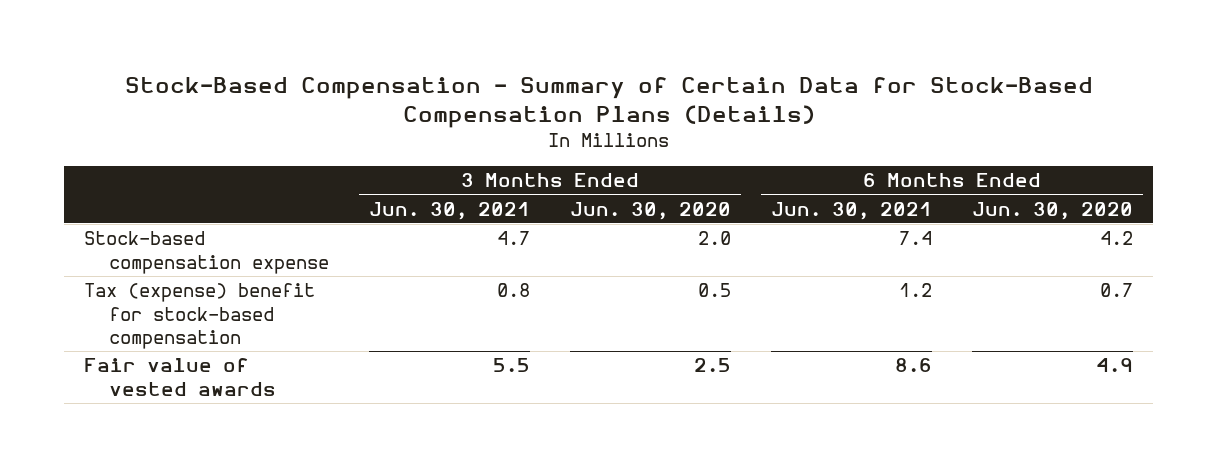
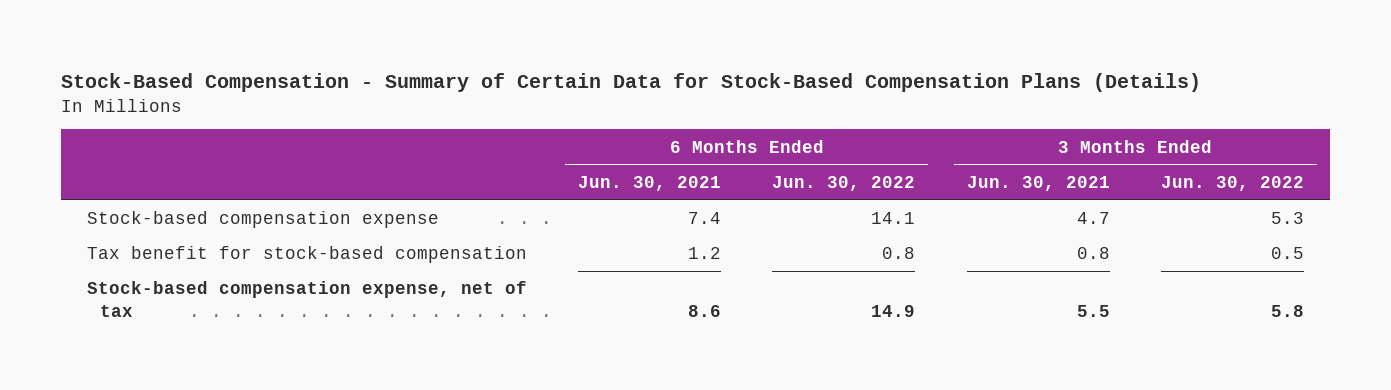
[570,201,732,220] Jun. 30, 2020 -> none
[972,201,1134,220] Jun. 30, 2020 -> none
none -> [772,175,916,191] Jun. 30, 2022
none -> [1161,175,1305,191] Jun. 30, 2022
[84,283,316,349] Tax (expense) benefit for stock-based compensation -> [86,246,527,264] Tax benefit for stock-based compensation
[84,358,276,396] Fair value of vested awards -> [86,281,527,318] Stock-based compensation expense, net of tax

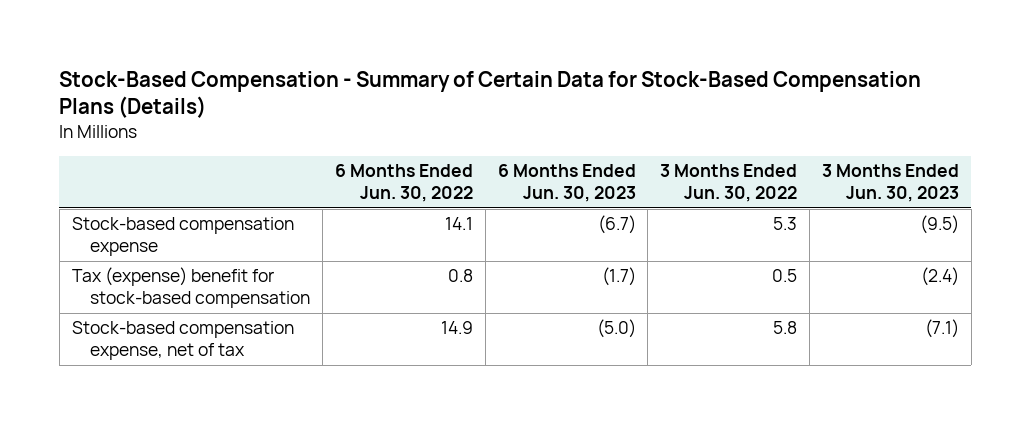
[577,175,721,191] Jun. 30, 2021 -> none
[966,175,1110,191] Jun. 30, 2021 -> none
none -> [497,164,636,203] 6 Months Ended Jun. 30, 2023
none -> [821,164,959,203] 3 Months Ended Jun. 30, 2023
[86,246,527,264] Tax benefit for stock-based compensation -> [71,267,311,309] Tax (expense) benefit for stock-based compensation

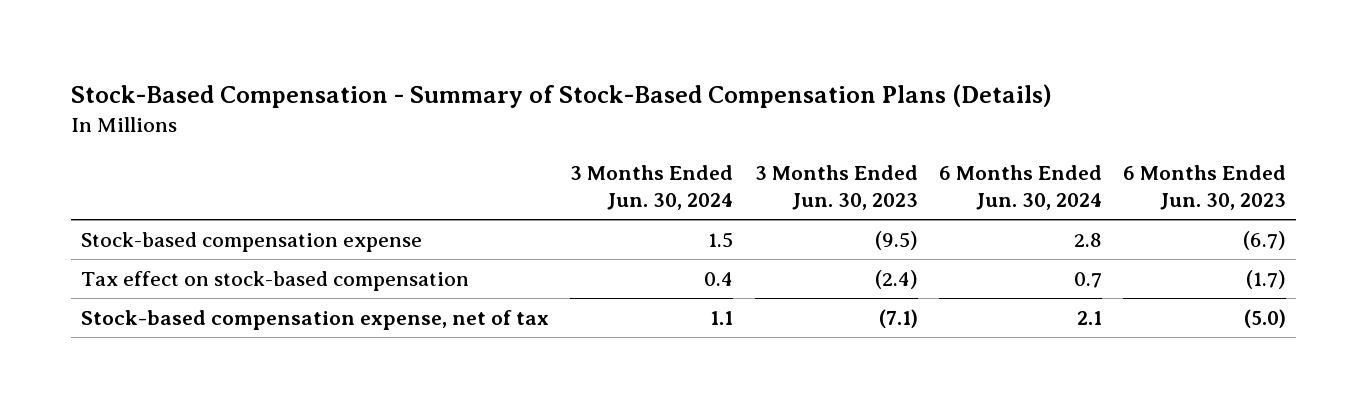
[59,70,922,119] Stock-Based Compensation - Summary of Certain Data for Stock-Based Compensation Plans (Details) -> [70,84,1052,109] Stock-Based Compensation - Summary of Stock-Based Compensation Plans (Details)
[334,164,473,203] 6 Months Ended Jun. 30, 2022 -> none
[660,164,798,203] 3 Months Ended Jun. 30, 2022 -> none
none -> [570,164,734,210] 3 Months Ended Jun. 30, 2024
none -> [938,164,1102,210] 6 Months Ended Jun. 30, 2024
[71,267,311,309] Tax (expense) benefit for stock-based compensation -> [81,270,470,291] Tax effect on stock-based compensation

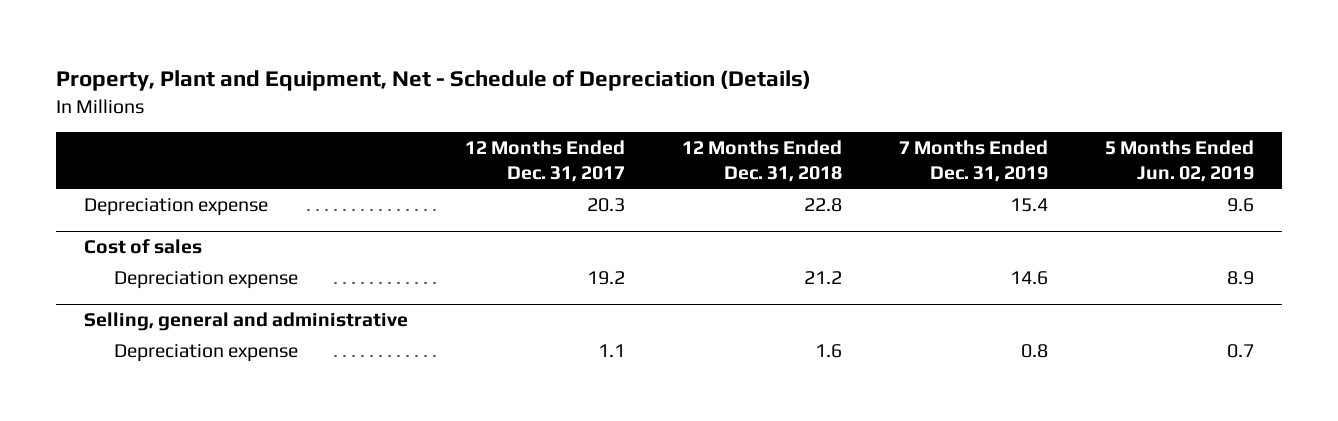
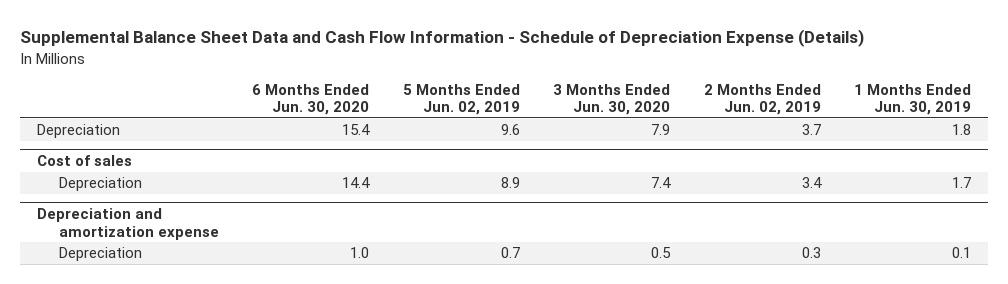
[56,70,812,92] Property, Plant and Equipment, Net - Schedule of Depreciation (Details) -> [20,29,865,48] Supplemental Balance Sheet Data and Cash Flow Information - Schedule of Depreciation Expense (Details)
[465,139,626,183] 12 Months Ended Dec. 31, 2017 -> none
[681,139,842,183] 12 Months Ended Dec. 31, 2018 -> none
[898,139,1048,183] 7 Months Ended Dec. 31, 2019 -> none
none -> [252,83,370,116] 6 Months Ended Jun. 30, 2020
none -> [553,83,671,116] 3 Months Ended Jun. 30, 2020
none -> [703,83,821,116] 2 Months Ended Jun. 02, 2019
none -> [854,83,972,116] 1 Months Ended Jun. 30, 2019
[84,197,269,216] Depreciation expense -> [37,124,121,139] Depreciation
[84,312,409,332] Selling, general and administrative -> none
[114,270,299,289] Depreciation expense -> [58,177,142,192] Depreciation
none -> [37,208,219,240] Depreciation and amortization expense
[114,343,299,362] Depreciation expense -> [58,247,142,262] Depreciation

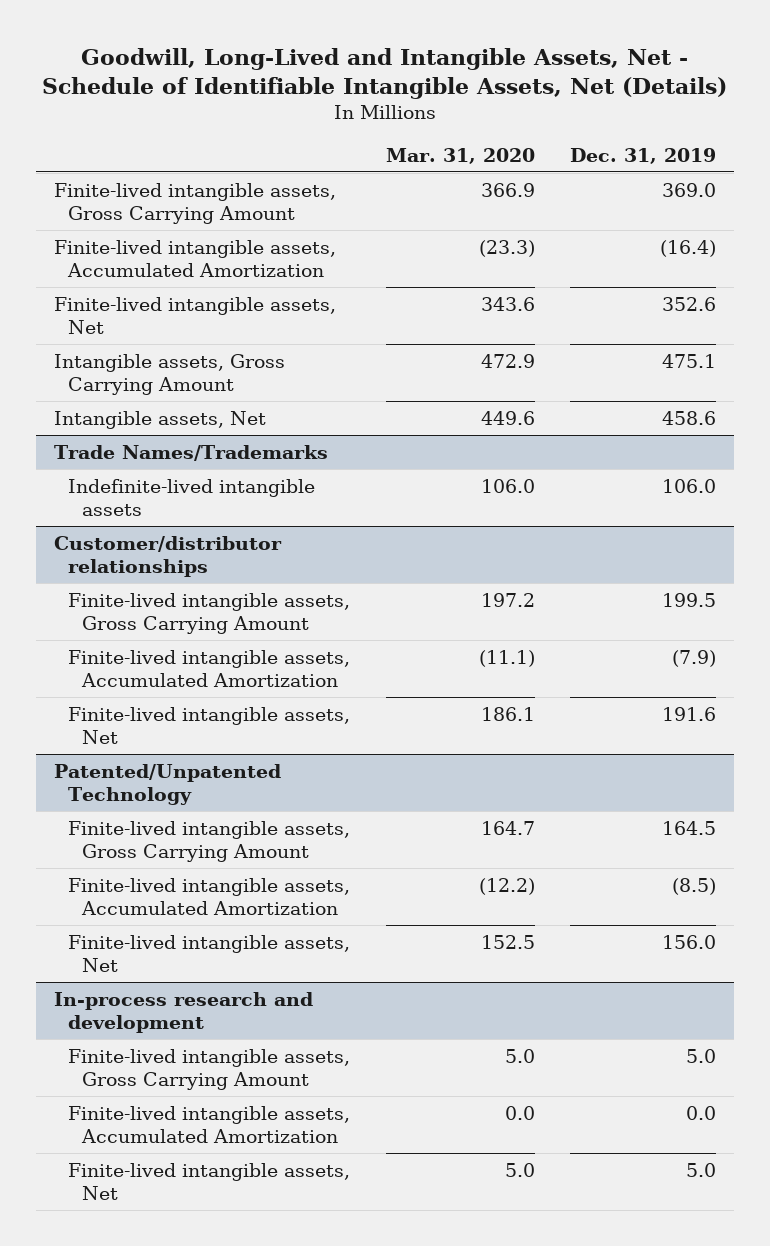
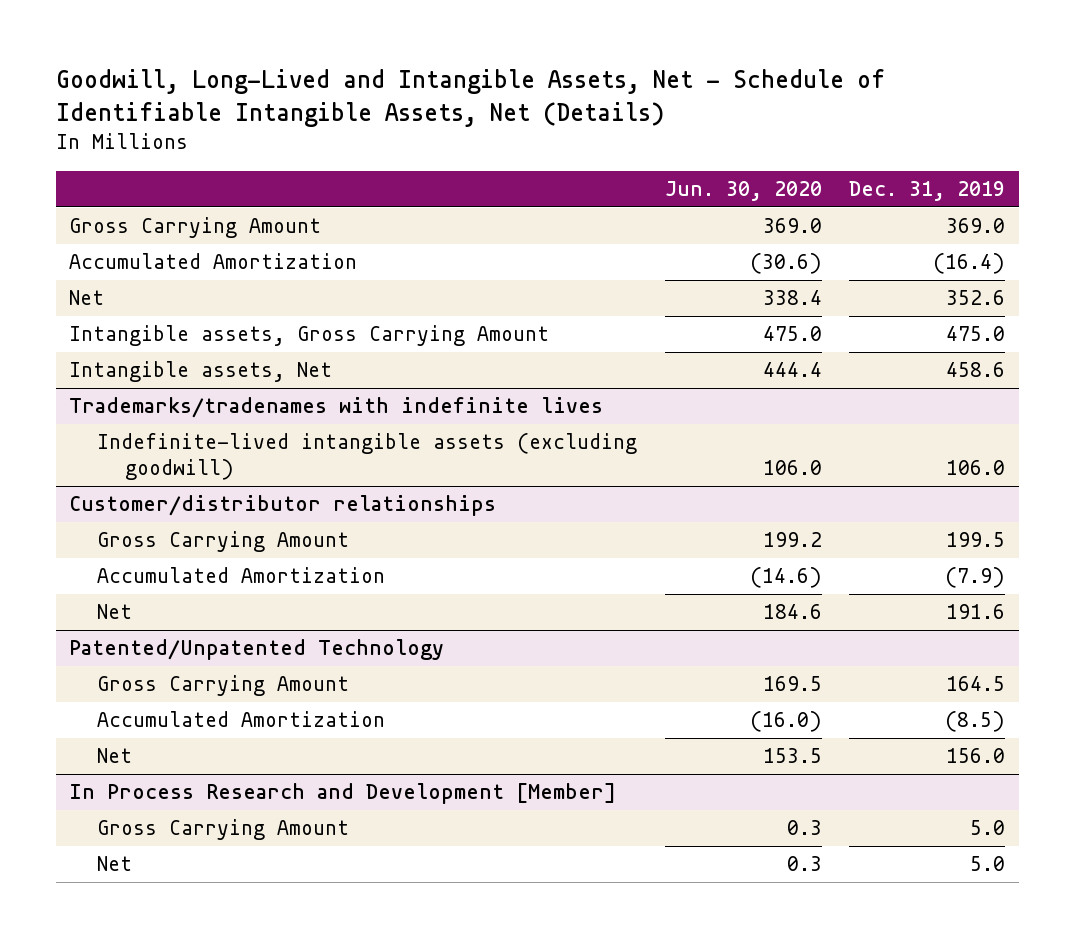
[385,147,535,164] Mar. 31, 2020 -> none
none -> [664,180,822,201] Jun. 30, 2020
[53,182,336,224] Finite-lived intangible assets, Gross Carrying Amount -> [69,217,322,239] Gross Carrying Amount
[53,239,336,277] Finite-lived intangible assets, Accumulated Amortization -> [69,253,358,270] Accumulated Amortization
[53,296,336,334] Finite-lived intangible assets, Net -> [69,290,105,306] Net
[662,353,717,368] 475.1 -> [945,326,1005,342] 475.0
[53,444,328,461] Trade Names/Trademarks -> [69,397,604,419] Trademarks/tradenames with indefinite lives
[67,478,315,516] Indefinite-lived intangible assets -> [97,433,638,481] Indefinite-lived intangible assets (excluding goodwill)
[67,592,350,634] Finite-lived intangible assets, Gross Carrying Amount -> [97,531,350,553] Gross Carrying Amount
[67,649,350,687] Finite-lived intangible assets, Accumulated Amortization -> [97,567,386,584] Accumulated Amortization
[67,706,350,744] Finite-lived intangible assets, Net -> [97,604,133,620] Net
[67,1105,350,1143] Finite-lived intangible assets, Accumulated Amortization -> none
[67,820,350,862] Finite-lived intangible assets, Gross Carrying Amount -> [97,675,350,697] Gross Carrying Amount
[67,877,350,915] Finite-lived intangible assets, Accumulated Amortization -> [97,711,386,728] Accumulated Amortization
[67,934,350,972] Finite-lived intangible assets, Net -> [97,748,133,764] Net
[53,991,313,1033] In-process research and development -> [69,783,617,805] In Process Research and Development [Member]
[67,1048,350,1090] Finite-lived intangible assets, Gross Carrying Amount -> [97,819,350,841] Gross Carrying Amount
[67,1162,350,1200] Finite-lived intangible assets, Net -> [97,856,133,872] Net

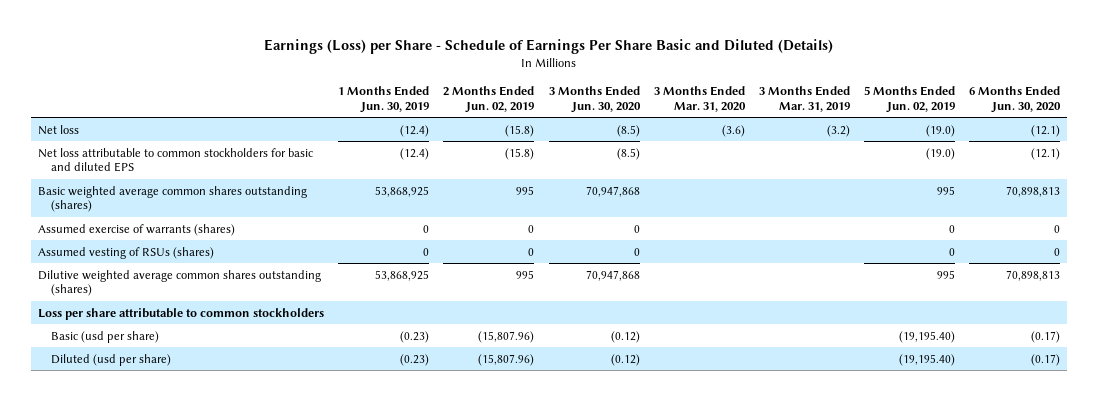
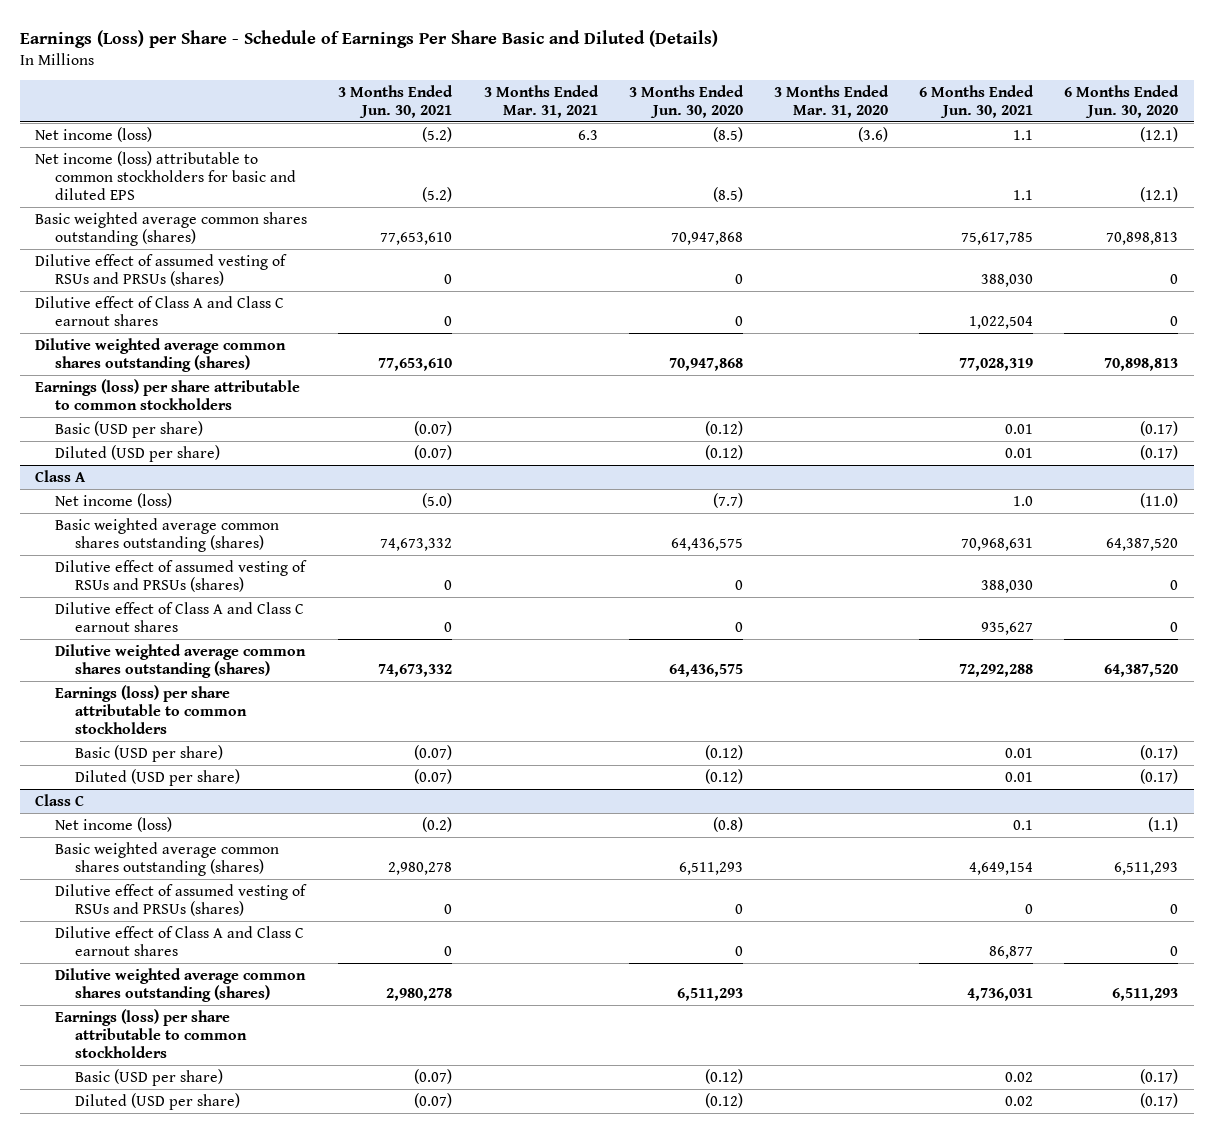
[338,86,430,113] 1 Months Ended Jun. 30, 2019 -> none
[443,86,535,113] 2 Months Ended Jun. 02, 2019 -> none
[758,86,850,112] 3 Months Ended Mar. 31, 2019 -> none
[864,86,956,113] 5 Months Ended Jun. 02, 2019 -> none
none -> [338,84,454,118] 3 Months Ended Jun. 30, 2021
none -> [483,84,599,118] 3 Months Ended Mar. 31, 2021
none -> [919,84,1035,118] 6 Months Ended Jun. 30, 2021
[38,124,80,135] Net loss -> [35,126,153,142] Net income (loss)
[38,147,314,173] Net loss attributable to common stockholders for basic and diluted EPS -> [35,150,297,200] Net income (loss) attributable to common stockholders for basic and diluted EPS
[38,223,236,236] Assumed exercise of warrants (shares) -> none
[38,246,215,259] Assumed vesting of RSUs (shares) -> [35,253,288,286] Dilutive effect of assumed vesting of RSUs and PRSUs (shares)
none -> [35,295,285,326] Dilutive effect of Class A and Class C earnout shares
[38,307,325,320] Loss per share attributable to common stockholders -> [35,378,301,410] Earnings (loss) per share attributable to common stockholders
[51,330,160,343] Basic (usd per share) -> [55,420,204,438] Basic (USD per share)
[51,353,172,366] Diluted (usd per share) -> [55,444,221,462] Diluted (USD per share)
none -> [35,469,87,482] Class A
none -> [55,492,173,508] Net income (loss)
none -> [55,517,280,552] Basic weighted average common shares outstanding (shares)
none -> [55,559,308,592] Dilutive effect of assumed vesting of RSUs and PRSUs (shares)
none -> [55,601,305,632] Dilutive effect of Class A and Class C earnout shares
none -> [55,643,307,678] Dilutive weighted average common shares outstanding (shares)
none -> [55,684,248,734] Earnings (loss) per share attributable to common stockholders
none -> [75,744,224,762] Basic (USD per share)
none -> [75,768,241,786] Diluted (USD per share)
none -> [35,793,85,806] Class C
none -> [55,816,173,832] Net income (loss)
none -> [55,841,280,876] Basic weighted average common shares outstanding (shares)
none -> [55,883,308,916] Dilutive effect of assumed vesting of RSUs and PRSUs (shares)
none -> [55,925,305,956] Dilutive effect of Class A and Class C earnout shares
none -> [55,967,307,1002] Dilutive weighted average common shares outstanding (shares)
none -> [55,1008,248,1058] Earnings (loss) per share attributable to common stockholders
none -> [75,1068,224,1086] Basic (USD per share)
none -> [75,1092,241,1110] Diluted (USD per share)

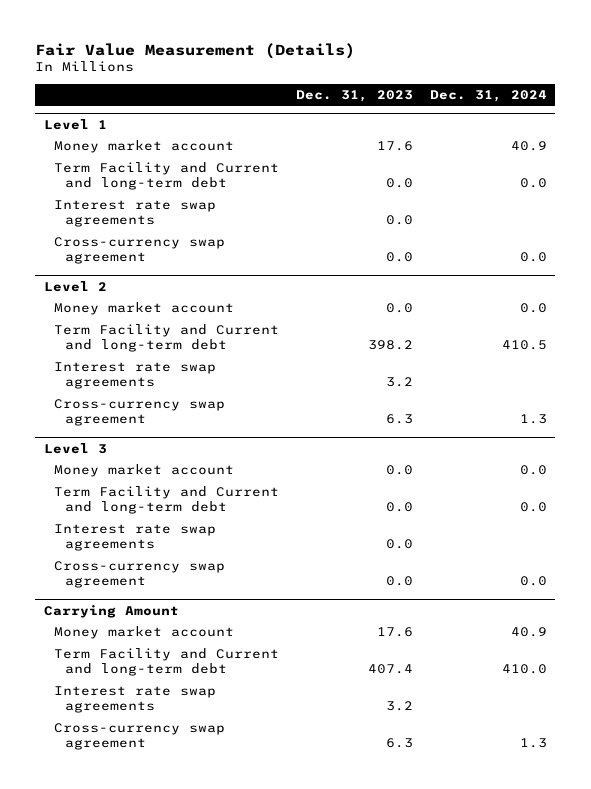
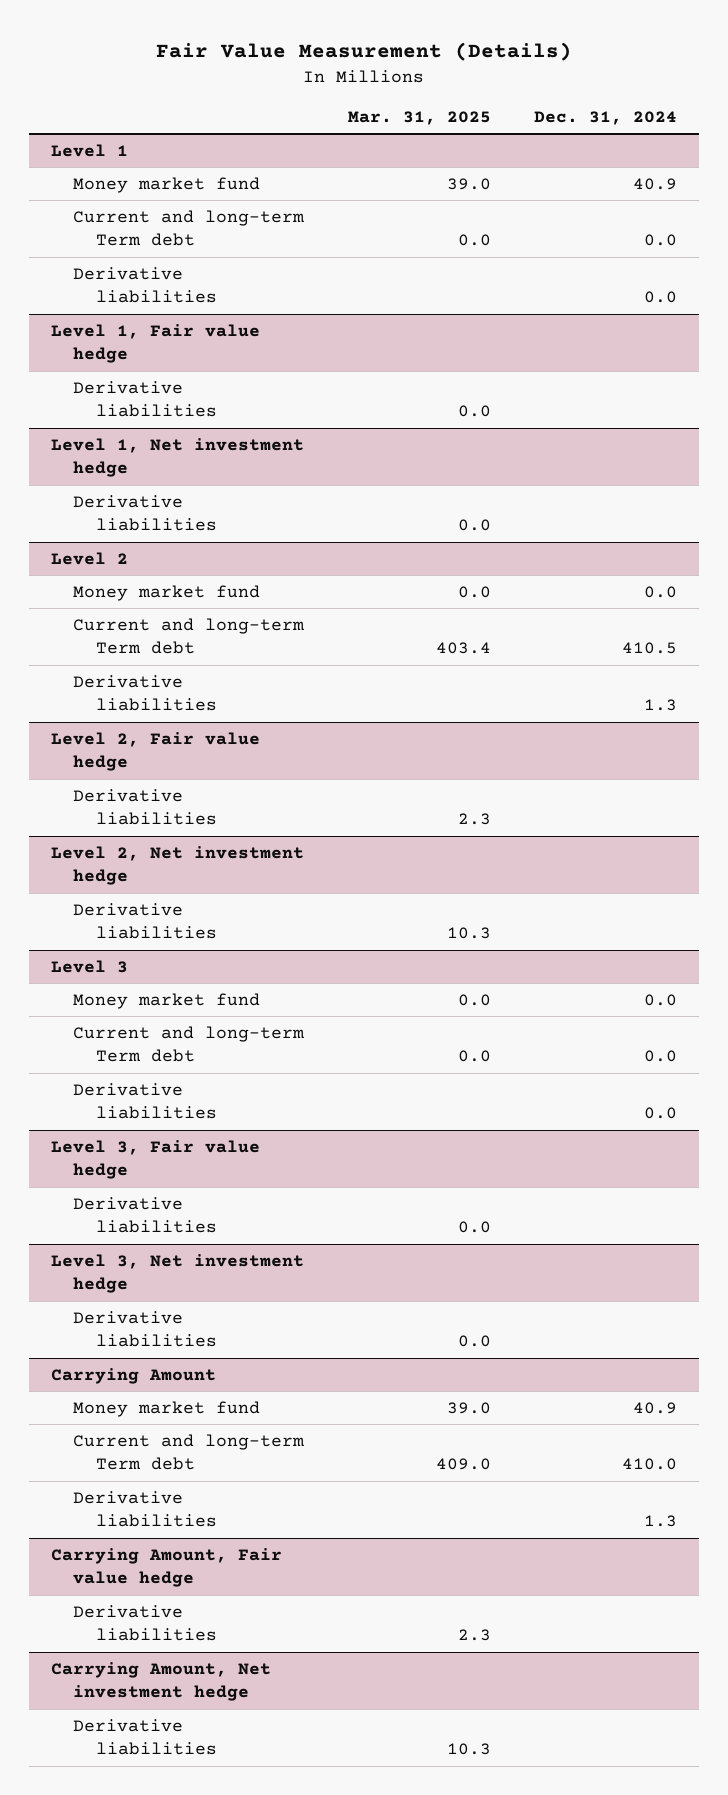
[296,90,414,103] Dec. 31, 2023 -> none
none -> [347,110,491,125] Mar. 31, 2025
[54,200,217,228] Interest rate swap agreements -> none
[54,237,226,265] Cross-currency swap agreement -> none
[54,140,235,154] Money market account -> [73,177,261,194] Money market fund
[54,162,280,191] Term Facility and Current and long-term debt -> [73,210,306,247] Current and long-term Term debt
none -> [73,267,217,304] Derivative liabilities
none -> [50,324,260,364] Level 1, Fair value hedge
none -> [73,381,217,418] Derivative liabilities
none -> [50,438,304,478] Level 1, Net investment hedge
none -> [73,495,217,532] Derivative liabilities
[54,362,217,390] Interest rate swap agreements -> none
[54,399,226,427] Cross-currency swap agreement -> none
[54,302,235,316] Money market account -> [73,585,261,602] Money market fund
[54,324,280,353] Term Facility and Current and long-term debt -> [73,618,306,655] Current and long-term Term debt
none -> [73,675,217,712] Derivative liabilities
none -> [50,732,260,772] Level 2, Fair value hedge
none -> [73,789,217,826] Derivative liabilities
none -> [50,846,304,886] Level 2, Net investment hedge
none -> [73,903,217,940] Derivative liabilities
[54,524,217,552] Interest rate swap agreements -> none
[54,561,226,589] Cross-currency swap agreement -> none
[54,464,235,478] Money market account -> [73,993,261,1010] Money market fund
[54,486,280,515] Term Facility and Current and long-term debt -> [73,1026,306,1063] Current and long-term Term debt
none -> [73,1083,217,1120] Derivative liabilities
none -> [50,1140,260,1180] Level 3, Fair value hedge
none -> [73,1197,217,1234] Derivative liabilities
none -> [50,1254,304,1294] Level 3, Net investment hedge
none -> [73,1311,217,1348] Derivative liabilities
[54,686,217,714] Interest rate swap agreements -> none
[54,723,226,751] Cross-currency swap agreement -> none
[54,626,235,640] Money market account -> [73,1401,261,1418] Money market fund
[54,648,280,677] Term Facility and Current and long-term debt -> [73,1434,306,1471] Current and long-term Term debt
none -> [73,1491,217,1528] Derivative liabilities
none -> [50,1548,282,1588] Carrying Amount, Fair value hedge
none -> [73,1605,217,1642] Derivative liabilities
none -> [50,1662,271,1702] Carrying Amount, Net investment hedge
none -> [73,1719,217,1756] Derivative liabilities

